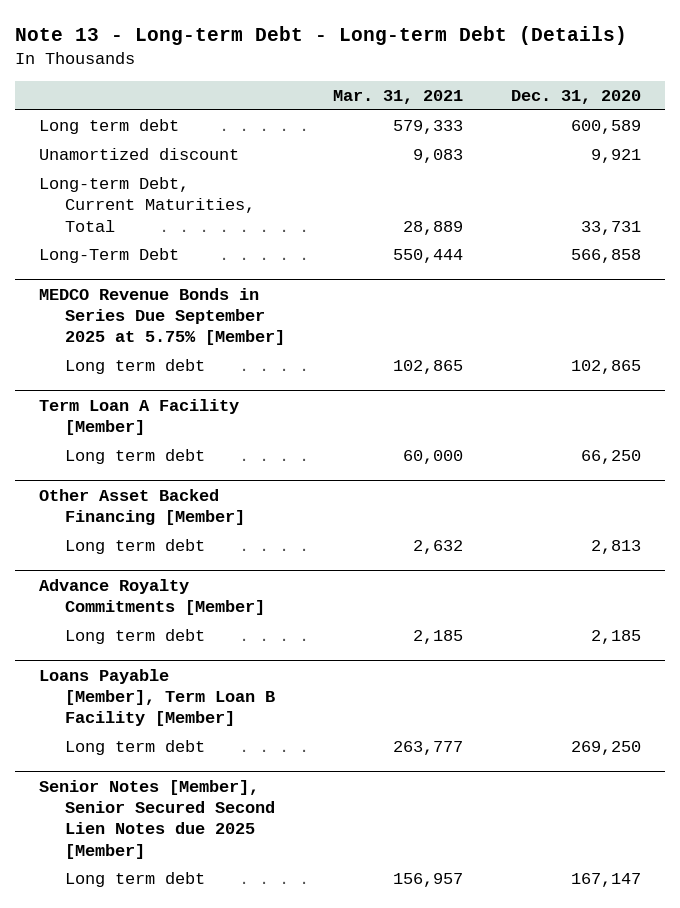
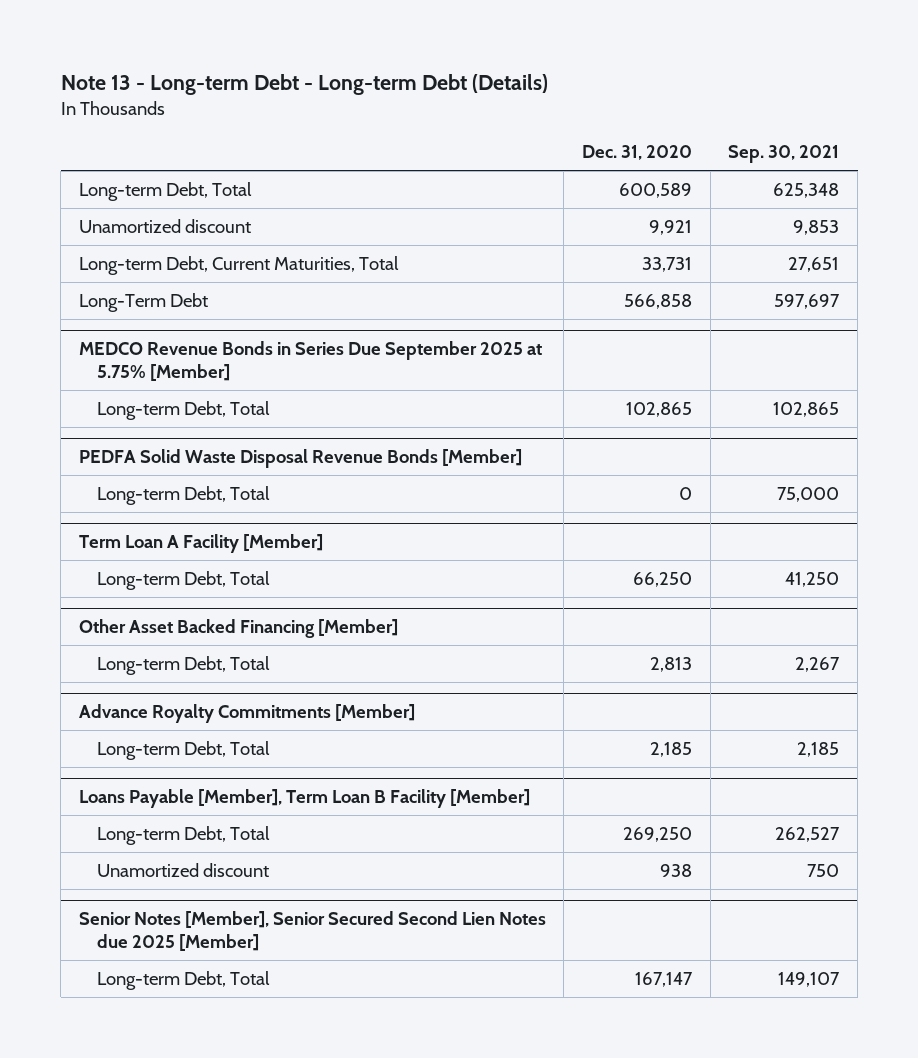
[332,90,463,105] Mar. 31, 2021 -> none
none -> [728,145,840,164] Sep. 30, 2021
[39,118,180,134] Long term debt -> [78,181,252,201] Long-term Debt, Total
[64,358,205,374] Long term debt -> [96,400,270,420] Long-term Debt, Total
none -> [78,449,522,469] PEDFA Solid Waste Disposal Revenue Bonds [Member]
none -> [96,485,270,505] Long-term Debt, Total
[64,448,205,464] Long term debt -> [96,570,270,590] Long-term Debt, Total
[64,538,205,554] Long term debt -> [96,655,270,675] Long-term Debt, Total
[64,628,205,644] Long term debt -> [96,740,270,760] Long-term Debt, Total
[64,739,205,755] Long term debt -> [96,825,270,845] Long-term Debt, Total
none -> [96,862,269,877] Unamortized discount
[64,871,205,887] Long term debt -> [96,970,270,990] Long-term Debt, Total

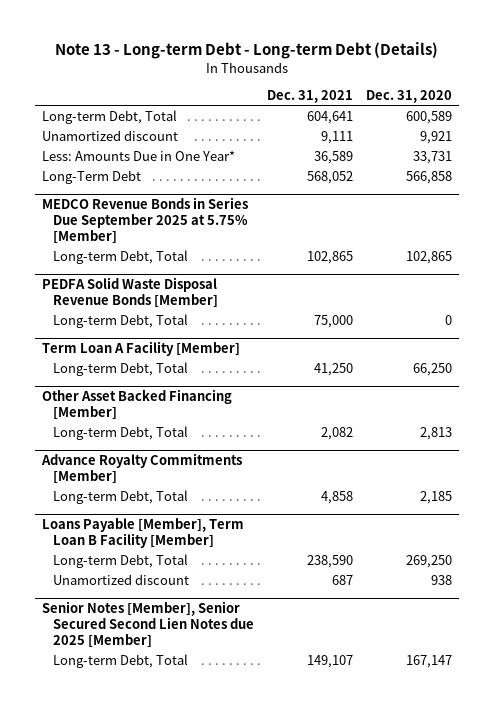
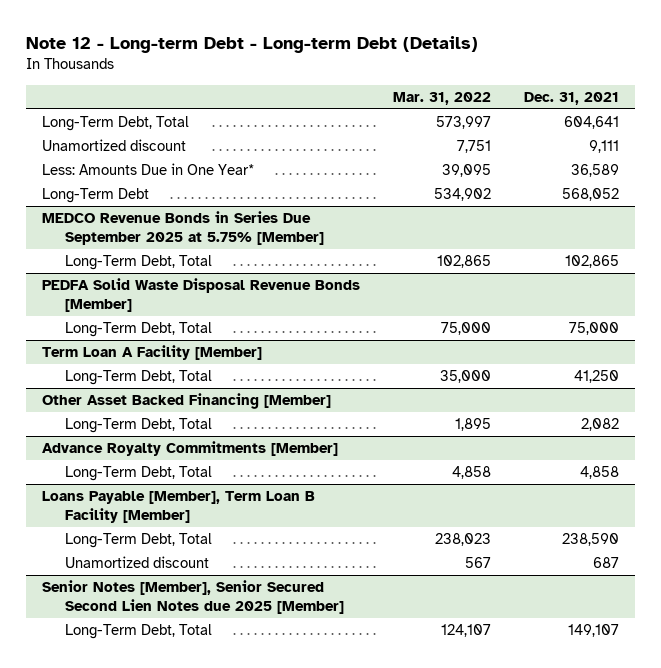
[55,42,439,60] Note 13 - Long-term Debt - Long-term Debt (Details) -> [25,36,478,54] Note 12 - Long-term Debt - Long-term Debt (Details)
[366,90,453,104] Dec. 31, 2020 -> none
none -> [392,91,491,105] Mar. 31, 2022
[41,109,177,124] Long-term Debt, Total -> [42,116,190,132] Long-Term Debt, Total
[53,249,189,264] Long-term Debt, Total -> [65,255,213,271] Long-Term Debt, Total
[53,313,189,328] Long-term Debt, Total -> [65,322,213,338] Long-Term Debt, Total
[53,361,189,376] Long-term Debt, Total -> [65,370,213,386] Long-Term Debt, Total
[53,425,189,440] Long-term Debt, Total -> [65,418,213,434] Long-Term Debt, Total
[53,489,189,504] Long-term Debt, Total -> [65,466,213,482] Long-Term Debt, Total
[53,553,189,568] Long-term Debt, Total -> [65,533,213,549] Long-Term Debt, Total
[53,653,189,668] Long-term Debt, Total -> [65,624,213,640] Long-Term Debt, Total

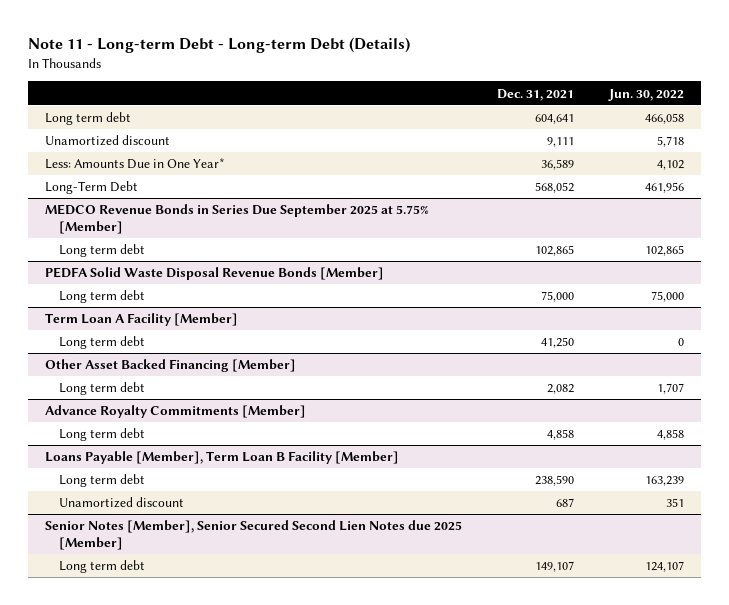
[25,36,478,54] Note 12 - Long-term Debt - Long-term Debt (Details) -> [27,37,410,54] Note 11 - Long-term Debt - Long-term Debt (Details)
[392,91,491,105] Mar. 31, 2022 -> none
none -> [607,88,684,101] Jun. 30, 2022
[42,116,190,132] Long-Term Debt, Total -> [45,112,132,126] Long term debt
[65,255,213,271] Long-Term Debt, Total -> [59,244,146,258] Long term debt
[65,322,213,338] Long-Term Debt, Total -> [59,290,146,304] Long term debt
[65,370,213,386] Long-Term Debt, Total -> [59,336,146,350] Long term debt
[65,418,213,434] Long-Term Debt, Total -> [59,382,146,396] Long term debt
[65,466,213,482] Long-Term Debt, Total -> [59,428,146,442] Long term debt
[65,533,213,549] Long-Term Debt, Total -> [59,474,146,488] Long term debt
[65,624,213,640] Long-Term Debt, Total -> [59,560,146,574] Long term debt

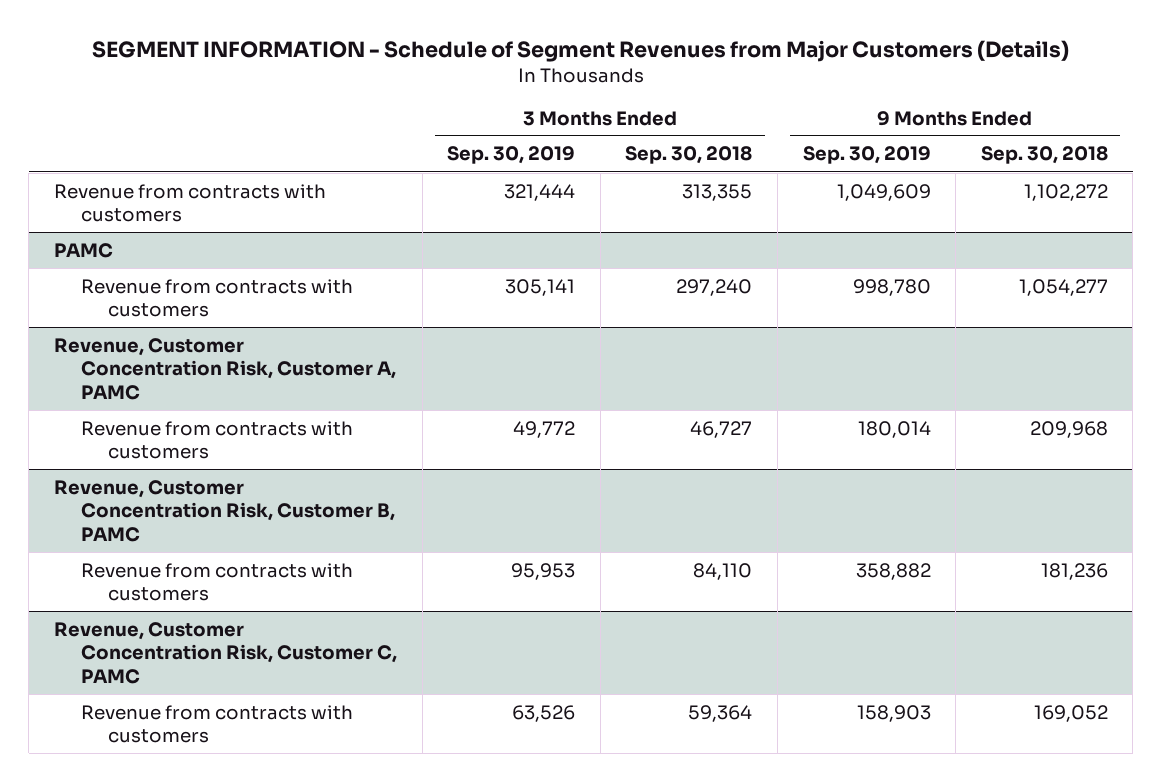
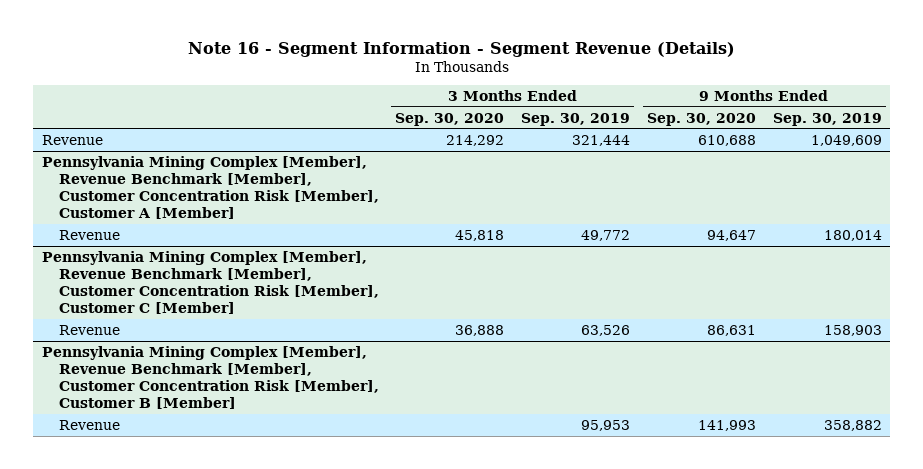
[91,40,1069,63] SEGMENT INFORMATION - Schedule of Segment Revenues from Major Customers (Details) -> [187,42,735,58] Note 16 - Segment Information - Segment Revenue (Details)
[625,146,753,165] Sep. 30, 2018 -> none
[980,146,1108,165] Sep. 30, 2018 -> none
none -> [395,112,505,126] Sep. 30, 2020
none -> [646,112,756,126] Sep. 30, 2020
[53,242,113,258] PAMC -> none
[53,337,397,400] Revenue, Customer Concentration Risk, Customer A, PAMC -> none
[53,479,396,542] Revenue, Customer Concentration Risk, Customer B, PAMC -> none
[53,621,398,684] Revenue, Customer Concentration Risk, Customer C, PAMC -> none
[81,704,354,744] Revenue from contracts with customers -> none
[53,183,326,223] Revenue from contracts with customers -> [41,134,103,145] Revenue
none -> [41,155,379,219] Pennsylvania Mining Complex [Member], Revenue Benchmark [Member], Customer Concentration Risk [Member], Customer A [Member]
[81,278,354,318] Revenue from contracts with customers -> [58,229,120,240] Revenue
[505,278,576,296] 305,141 -> [581,229,631,241] 49,772
[852,278,931,296] 998,780 -> [823,229,882,241] 180,014
none -> [41,250,379,314] Pennsylvania Mining Complex [Member], Revenue Benchmark [Member], Customer Concentration Risk [Member], Customer C [Member]
[81,420,354,460] Revenue from contracts with customers -> [58,324,120,335] Revenue
[513,420,576,438] 49,772 -> [581,324,631,336] 63,526
[857,420,931,438] 180,014 -> [823,324,882,336] 158,903
none -> [41,345,379,409] Pennsylvania Mining Complex [Member], Revenue Benchmark [Member], Customer Concentration Risk [Member], Customer B [Member]
[81,562,354,602] Revenue from contracts with customers -> [58,419,120,430] Revenue

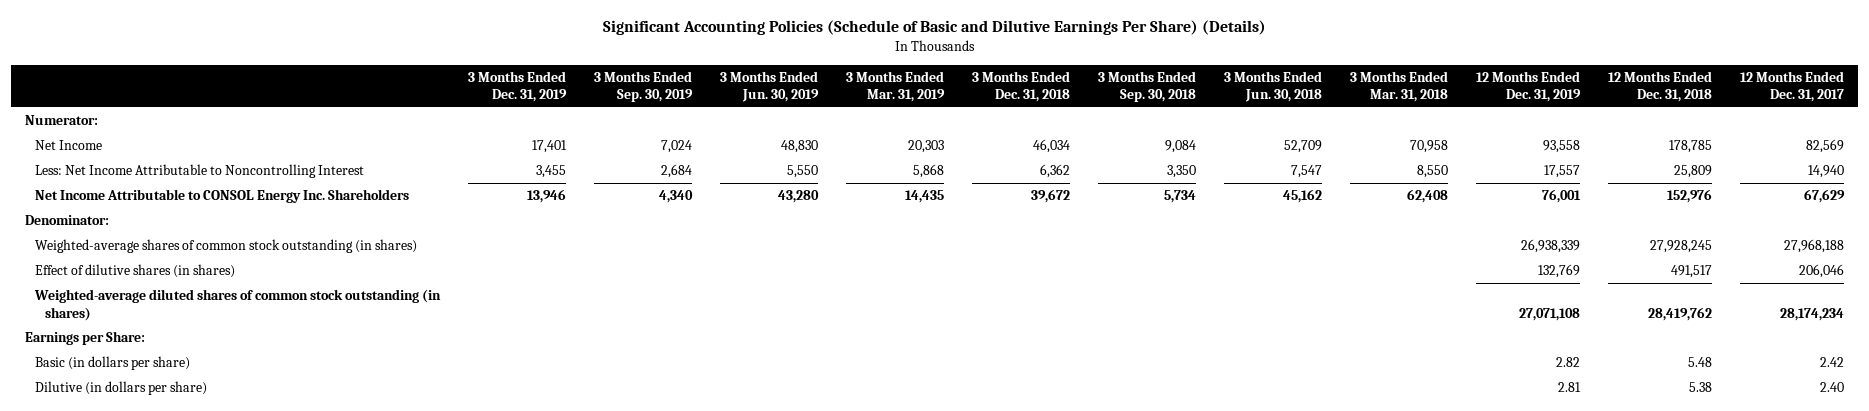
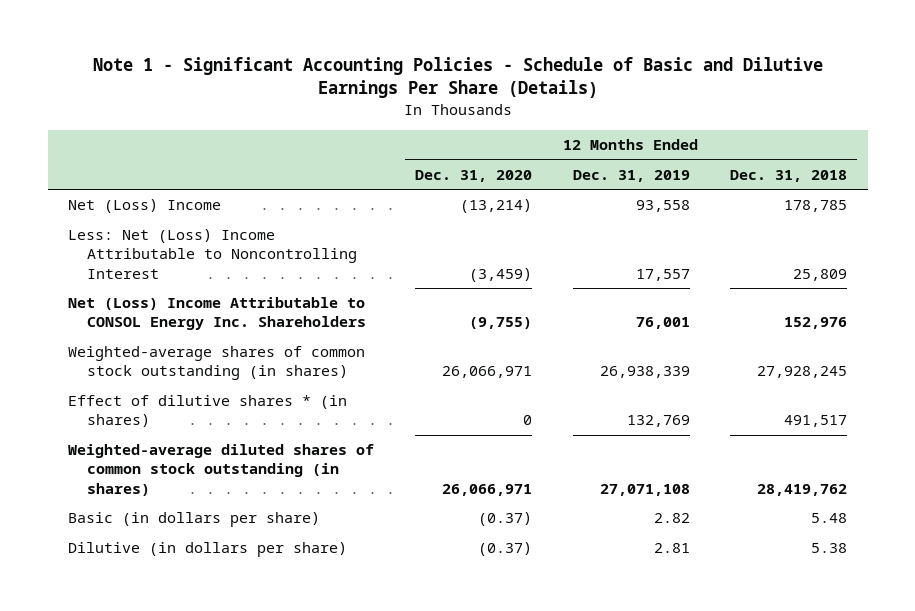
[602,20,1266,36] Significant Accounting Policies (Schedule of Basic and Dilutive Earnings Per Share) (Details) -> [92,57,823,99] Note 1 - Significant Accounting Policies - Schedule of Basic and Dilutive Earnings Per Share (Details)
[467,70,567,103] 3 Months Ended Dec. 31, 2019 -> none
[593,70,693,103] 3 Months Ended Sep. 30, 2019 -> none
[719,70,819,103] 3 Months Ended Jun. 30, 2019 -> none
[845,70,945,103] 3 Months Ended Mar. 31, 2019 -> none
[971,70,1070,103] 3 Months Ended Dec. 31, 2018 -> none
[1098,70,1197,103] 3 Months Ended Sep. 30, 2018 -> none
[1224,70,1323,103] 3 Months Ended Jun. 30, 2018 -> none
[1350,70,1449,103] 3 Months Ended Mar. 31, 2018 -> none
[1740,70,1845,103] 12 Months Ended Dec. 31, 2017 -> none
none -> [414,169,532,182] Dec. 31, 2020
[25,115,99,126] Numerator: -> none
[25,215,110,226] Denominator: -> none
[34,140,102,151] Net Income -> [68,199,222,214] Net (Loss) Income
[34,164,364,179] Less: Net Income Attributable to Noncontrolling Interest -> [68,229,358,279] Less: Net (Loss) Income Attributable to Noncontrolling Interest
[34,189,409,204] Net Income Attributable to CONSOL Energy Inc. Shareholders -> [68,297,367,331] Net (Loss) Income Attributable to CONSOL Energy Inc. Shareholders
[34,264,235,279] Effect of dilutive shares (in shares) -> [68,395,348,428] Effect of dilutive shares * (in shares)
[25,331,146,346] Earnings per Share: -> none

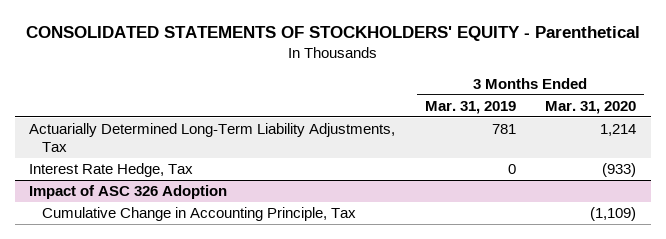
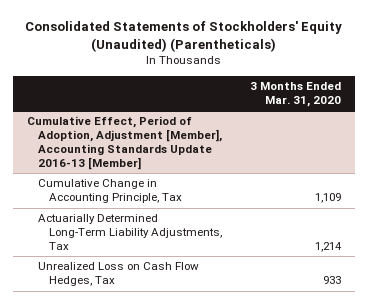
[25,25,640,41] CONSOLIDATED STATEMENTS OF STOCKHOLDERS' EQUITY - Parenthetical -> [24,20,342,52] Consolidated Statements of Stockholders' Equity (Unaudited) (Parentheticals)
[424,100,516,114] Mar. 31, 2019 -> none
none -> [26,116,222,171] Cumulative Effect, Period of Adoption, Adjustment [Member], Accounting Standards Update 2016-13 [Member]
none -> [37,179,183,204] Cumulative Change in Accounting Principle, Tax
[29,163,194,178] Interest Rate Hedge, Tax -> none
[29,185,228,200] Impact of ASC 326 Adoption -> none
[42,207,357,222] Cumulative Change in Accounting Principle, Tax -> none
none -> [37,262,199,287] Unrealized Loss on Cash Flow Hedges, Tax

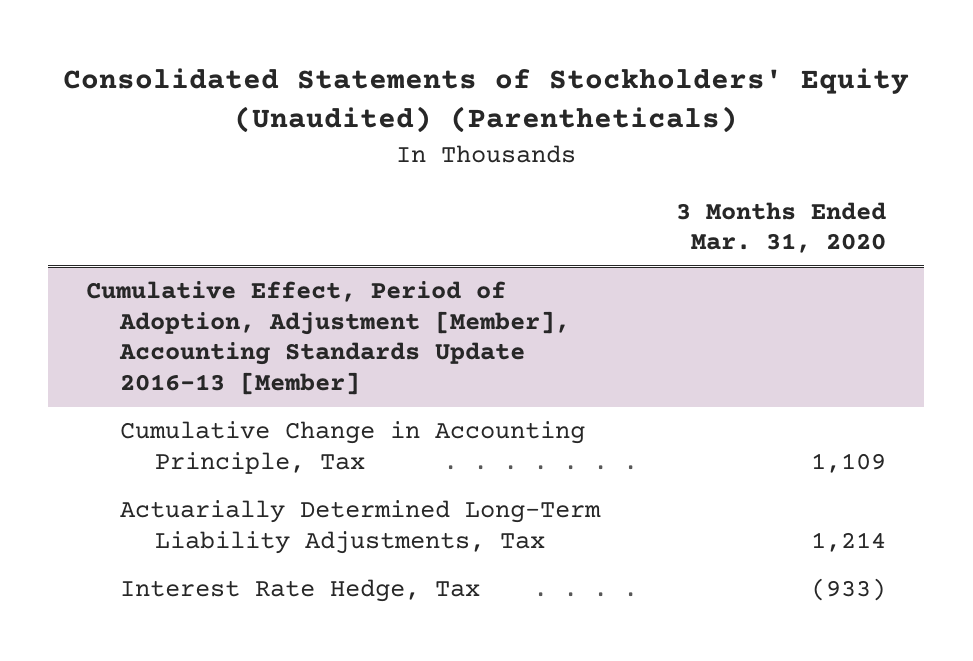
[37,262,199,287] Unrealized Loss on Cash Flow Hedges, Tax -> none
none -> [120,579,481,603] Interest Rate Hedge, Tax

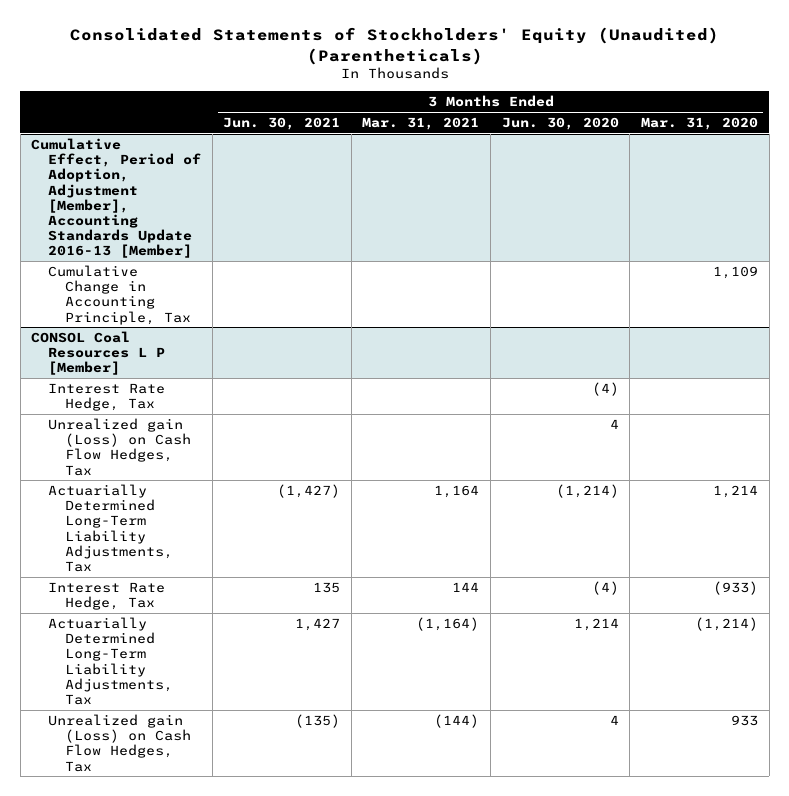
none -> [223,117,341,131] Jun. 30, 2021
none -> [362,117,480,131] Mar. 31, 2021
none -> [501,117,619,131] Jun. 30, 2020
none -> [31,331,166,376] CONSOL Coal Resources L P [Member]
none -> [48,383,166,412] Interest Rate Hedge, Tax
none -> [48,418,191,476] Unrealized gain (Loss) on Cash Flow Hedges, Tax
none -> [48,617,173,705] Actuarially Determined Long-Term Liability Adjustments, Tax
none -> [48,714,191,772] Unrealized gain (Loss) on Cash Flow Hedges, Tax

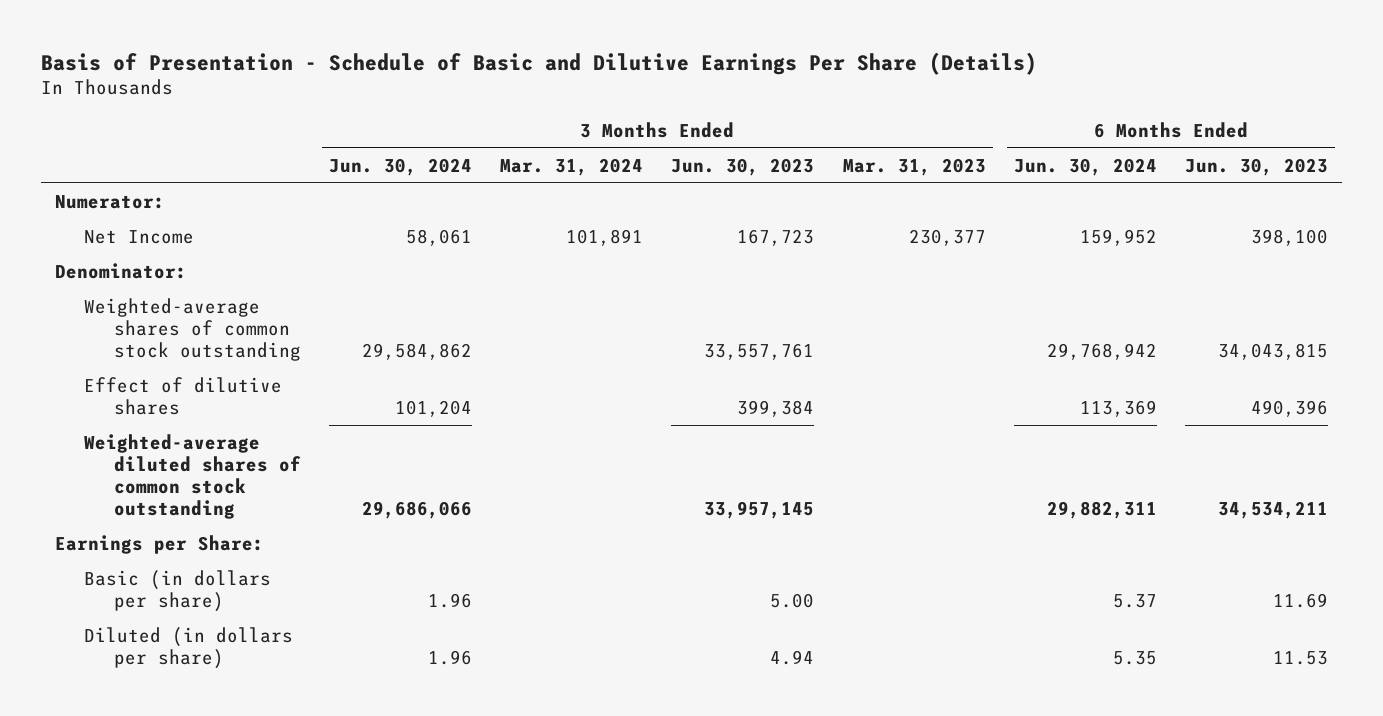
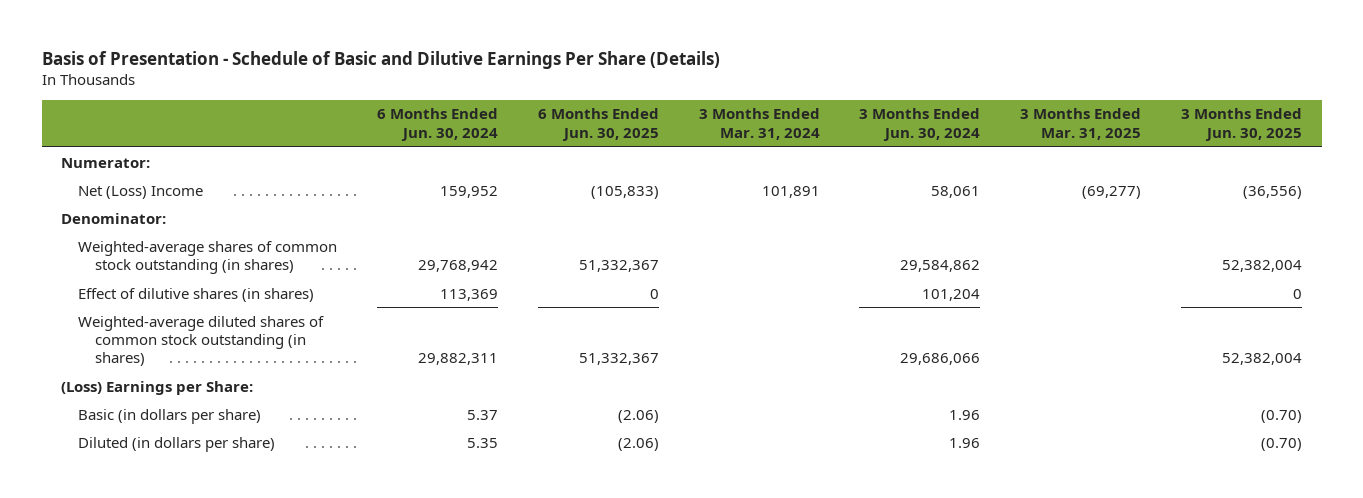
[671,157,815,176] Jun. 30, 2023 -> none
[842,157,986,176] Mar. 31, 2023 -> none
[1184,157,1328,176] Jun. 30, 2023 -> none
none -> [537,108,659,141] 6 Months Ended Jun. 30, 2025
none -> [1020,108,1142,140] 3 Months Ended Mar. 31, 2025
none -> [1180,108,1302,141] 3 Months Ended Jun. 30, 2025
[84,229,195,244] Net Income -> [78,185,204,199] Net (Loss) Income
[84,297,301,361] Weighted-average shares of common stock outstanding -> [78,240,338,274] Weighted-average shares of common stock outstanding (in shares)
[84,376,283,415] Effect of dilutive shares -> [78,287,315,302] Effect of dilutive shares (in shares)
[84,433,301,519] Weighted-average diluted shares of common stock outstanding -> [78,315,325,367] Weighted-average diluted shares of common stock outstanding (in shares)
[55,534,265,554] Earnings per Share: -> [61,380,254,395] (Loss) Earnings per Share:

